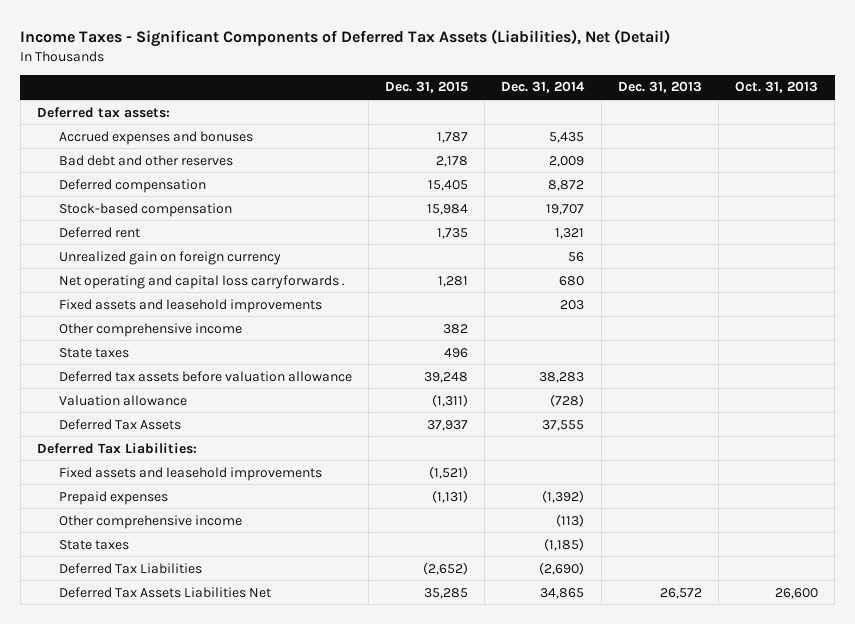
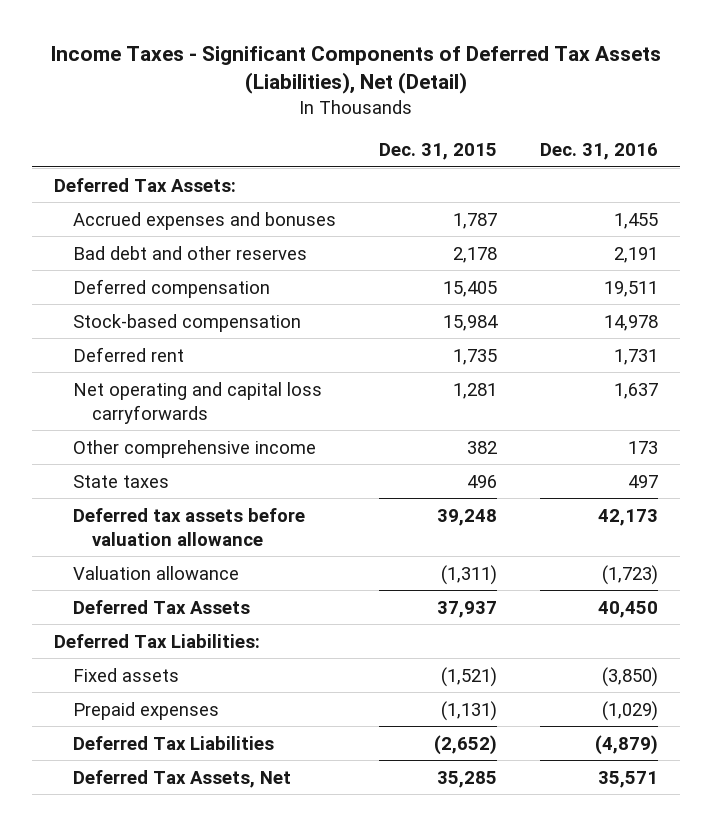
[501,81,586,94] Dec. 31, 2014 -> none
[617,81,702,94] Dec. 31, 2013 -> none
[735,81,819,94] Oct. 31, 2013 -> none
none -> [540,142,659,160] Dec. 31, 2016
[37,106,171,118] Deferred tax assets: -> [53,177,236,192] Deferred Tax Assets:
[58,250,281,265] Unrealized gain on foreign currency -> none
[58,298,322,313] Fixed assets and leasehold improvements -> none
[58,274,345,289] Net operating and capital loss carryforwards . -> [73,381,323,424] Net operating and capital loss carryforwards
[58,466,322,481] Fixed assets and leasehold improvements -> [73,667,180,682] Fixed assets
[58,514,242,529] Other comprehensive income -> none
[58,539,129,550] State taxes -> none
[58,586,271,598] Deferred Tax Assets Liabilities Net -> [73,769,292,788] Deferred Tax Assets, Net

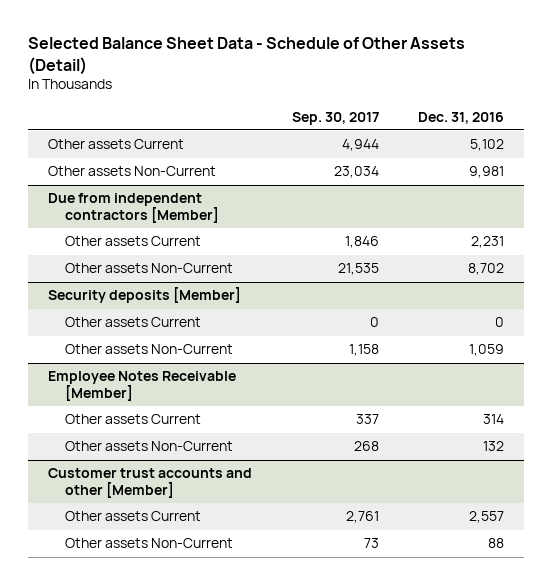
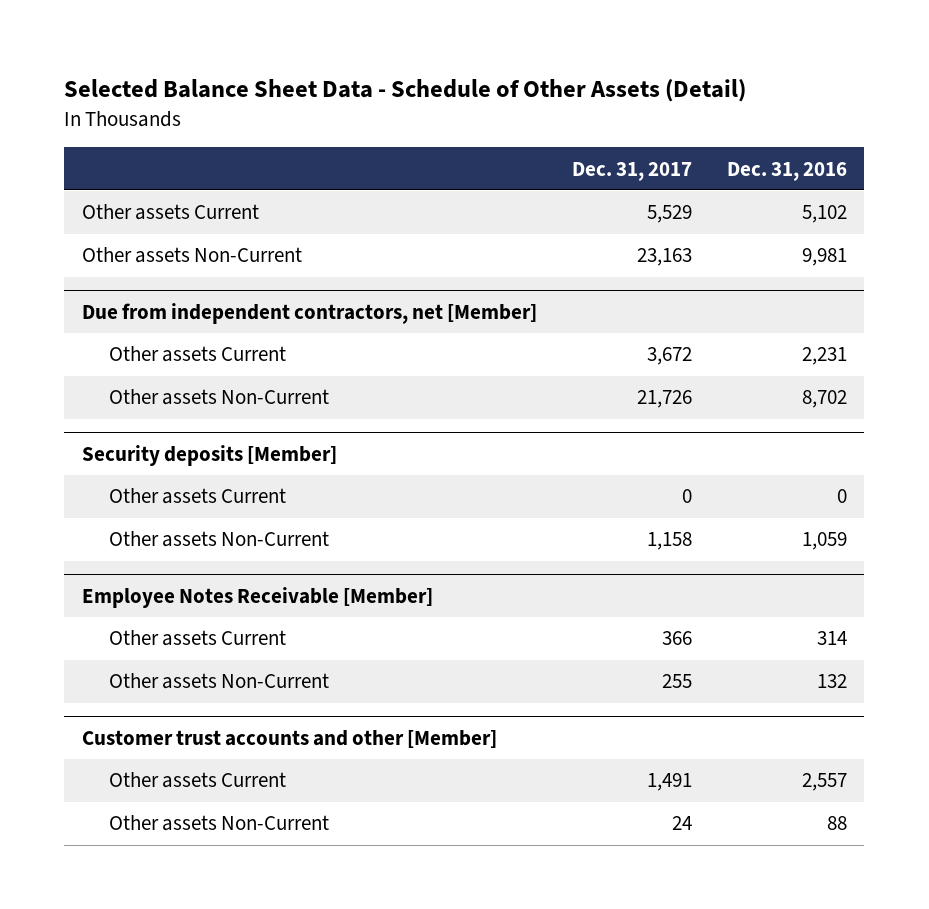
[291,111,379,125] Sep. 30, 2017 -> none
none -> [571,161,692,181] Dec. 31, 2017
[47,193,219,223] Due from independent contractors [Member] -> [81,302,537,324] Due from independent contractors, net [Member]

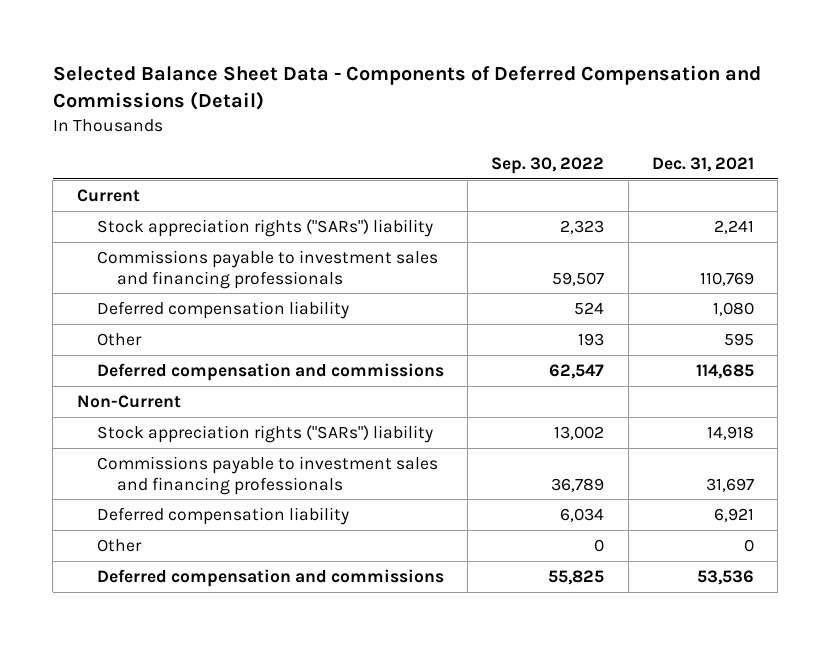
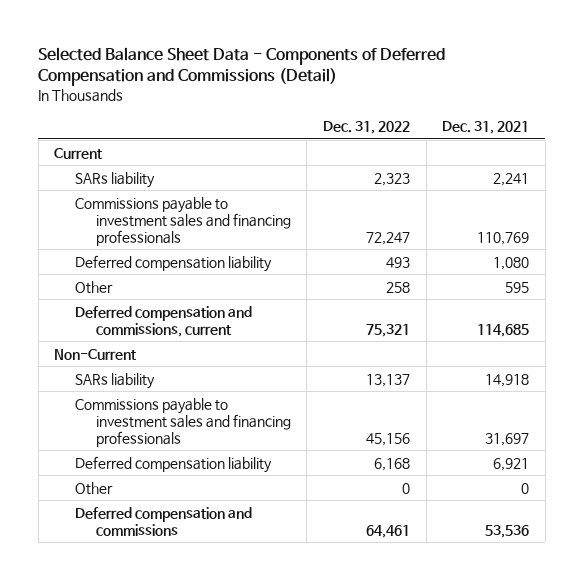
[491,156,605,174] Sep. 30, 2022 -> none
none -> [322,121,410,135] Dec. 31, 2022
[96,218,433,237] Stock appreciation rights ("SARs") liability -> [74,171,155,188] SARs liability
[96,362,444,381] Deferred compensation and commissions -> [74,305,252,337] Deferred compensation and commissions, current
[96,424,433,443] Stock appreciation rights ("SARs") liability -> [74,372,155,389] SARs liability

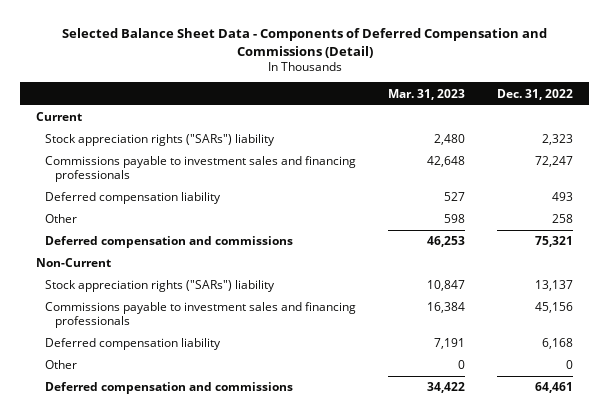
[442,121,530,135] Dec. 31, 2021 -> none
none -> [388,88,466,100] Mar. 31, 2023
[74,171,155,188] SARs liability -> [45,134,276,147] Stock appreciation rights ("SARs") liability
[74,305,252,337] Deferred compensation and commissions, current -> [45,236,294,249] Deferred compensation and commissions
[74,372,155,389] SARs liability -> [45,280,276,293] Stock appreciation rights ("SARs") liability

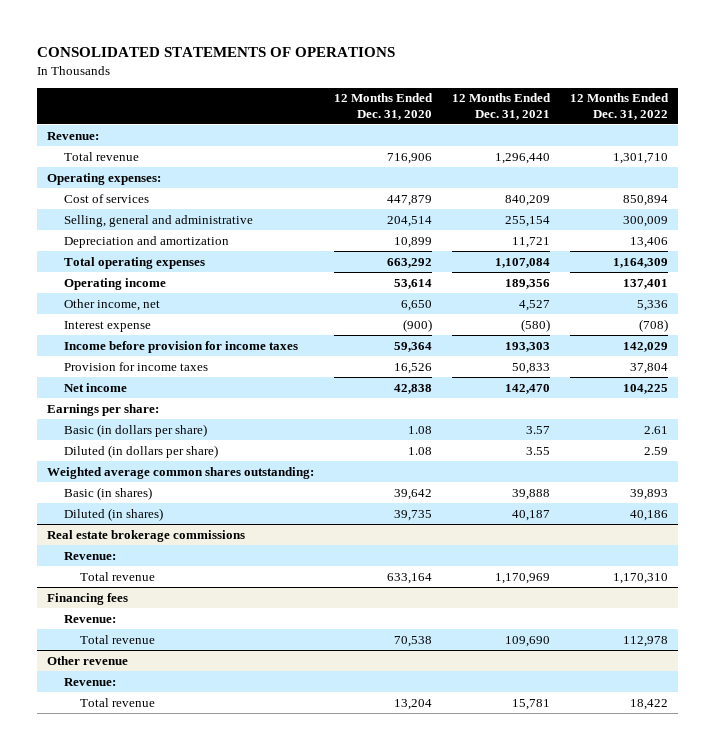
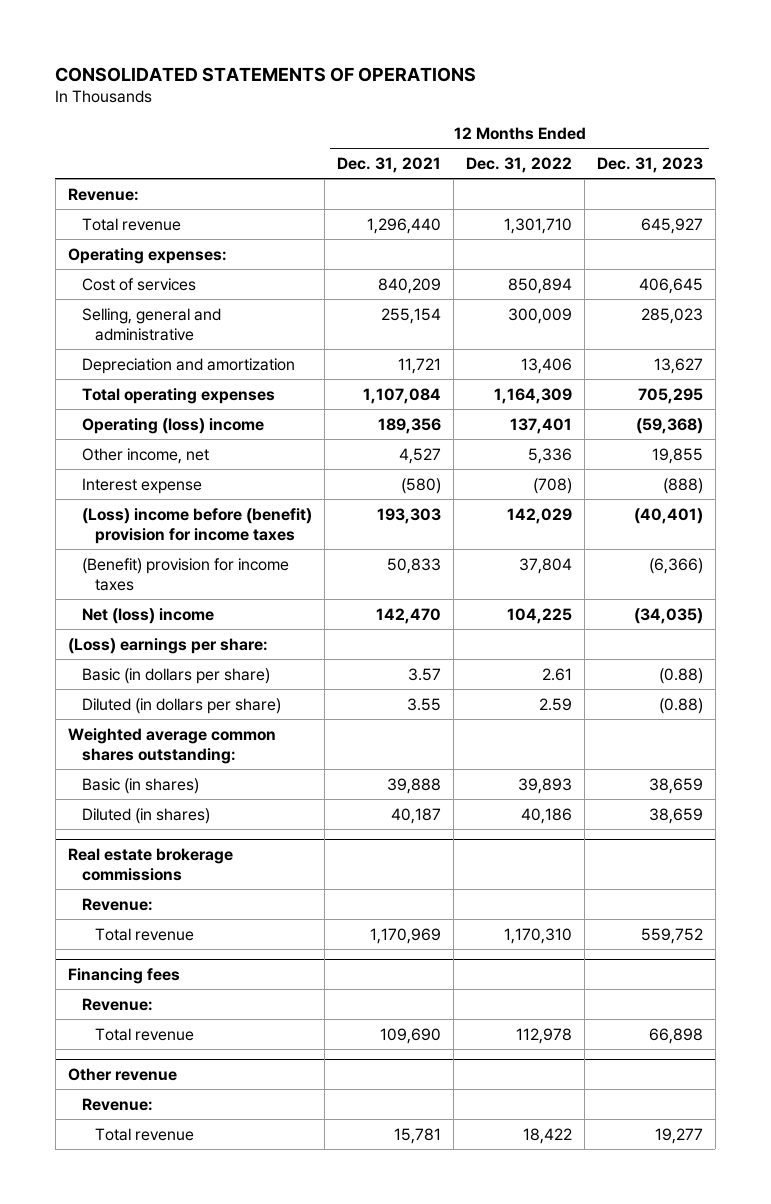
[334,93,434,120] 12 Months Ended Dec. 31, 2020 -> none
none -> [596,157,703,174] Dec. 31, 2023
[63,277,166,290] Operating income -> [81,417,264,434] Operating (loss) income
[63,340,298,353] Income before provision for income taxes -> [81,507,312,544] (Loss) income before (benefit) provision for income taxes
[63,361,208,371] Provision for income taxes -> [81,557,289,591] (Benefit) provision for income taxes
[63,382,127,392] Net income -> [81,607,214,624] Net (loss) income
[47,403,160,416] Earnings per share: -> [67,637,268,654] (Loss) earnings per share:

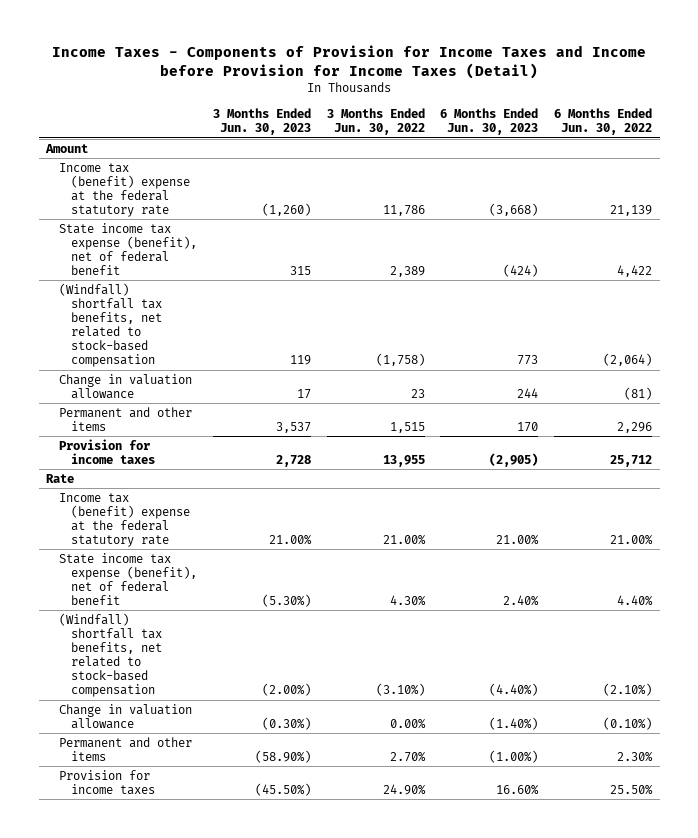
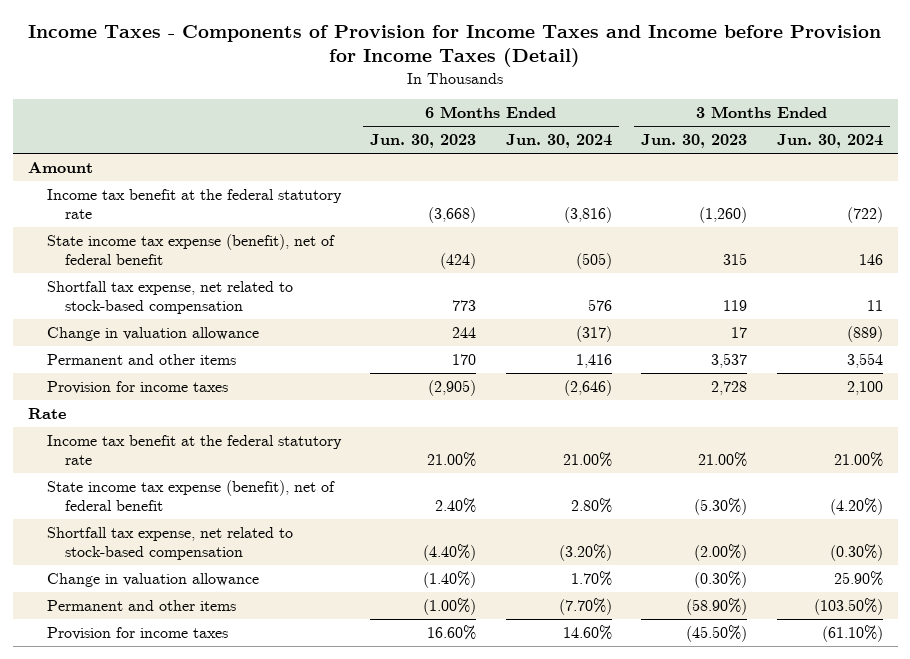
[326,108,425,136] 3 Months Ended Jun. 30, 2022 -> none
[553,108,652,136] 6 Months Ended Jun. 30, 2022 -> none
none -> [505,134,612,149] Jun. 30, 2024
none -> [776,134,883,149] Jun. 30, 2024
[58,162,191,218] Income tax (benefit) expense at the federal statutory rate -> [46,188,342,219] Income tax benefit at the federal statutory rate
[58,282,163,368] (Windfall) shortfall tax benefits, net related to stock-based compensation -> [46,280,293,314] Shortfall tax expense, net related to stock-based compensation
[58,492,191,548] Income tax (benefit) expense at the federal statutory rate -> [46,434,342,465] Income tax benefit at the federal statutory rate
[58,612,163,698] (Windfall) shortfall tax benefits, net related to stock-based compensation -> [46,526,293,560] Shortfall tax expense, net related to stock-based compensation

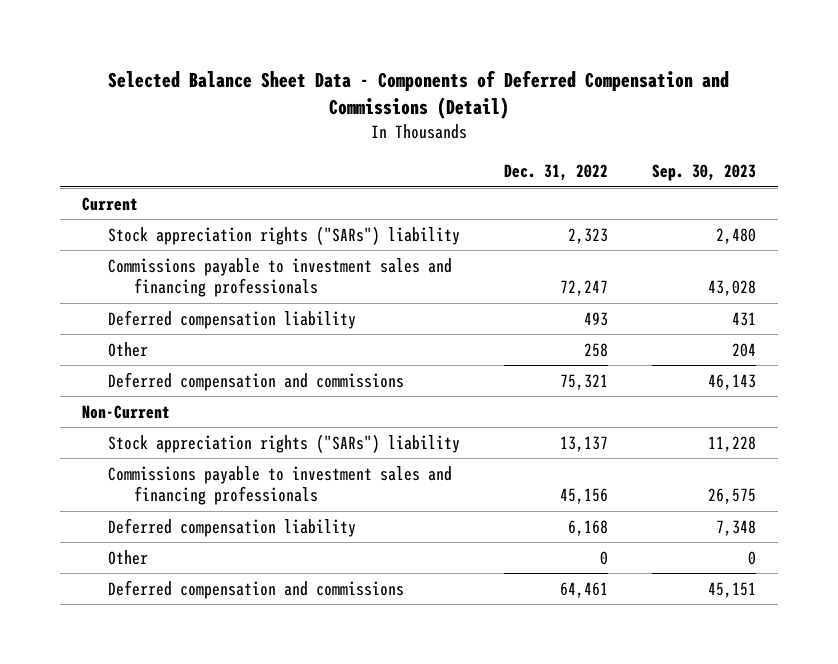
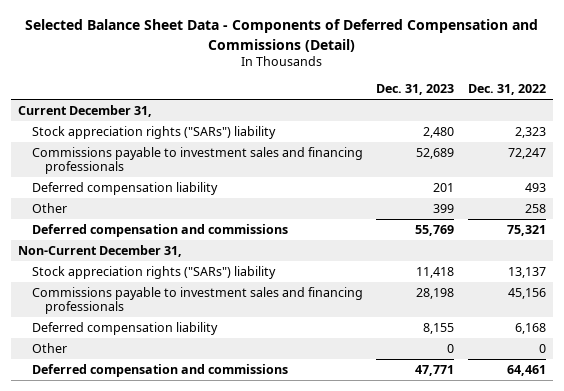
[652,164,757,182] Sep. 30, 2023 -> none
none -> [376,84,455,96] Dec. 31, 2023
[81,196,138,211] Current -> [18,104,153,117] Current December 31,
[81,404,170,419] Non-Current -> [18,244,183,257] Non-Current December 31,

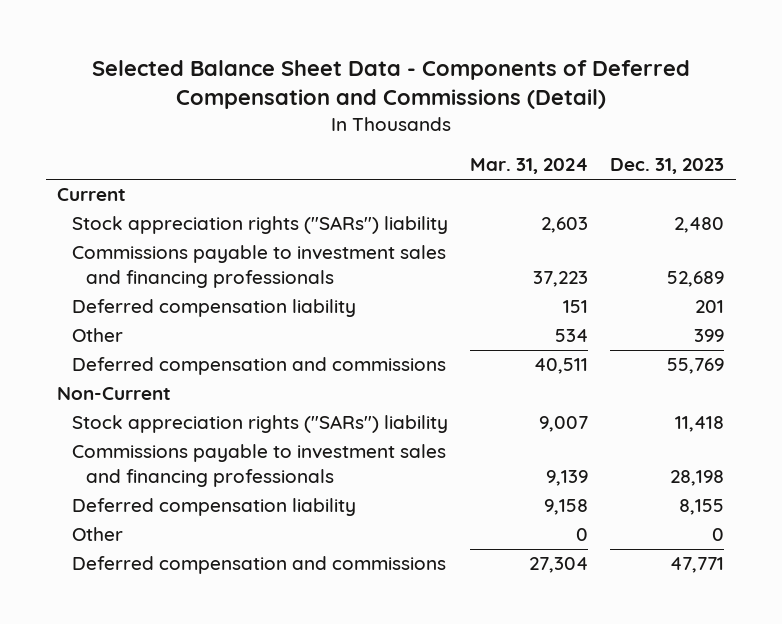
[467,84,546,96] Dec. 31, 2022 -> none
none -> [469,158,588,175] Mar. 31, 2024
[18,104,153,117] Current December 31, -> [57,188,127,202] Current
[18,244,183,257] Non-Current December 31, -> [57,387,172,401] Non-Current

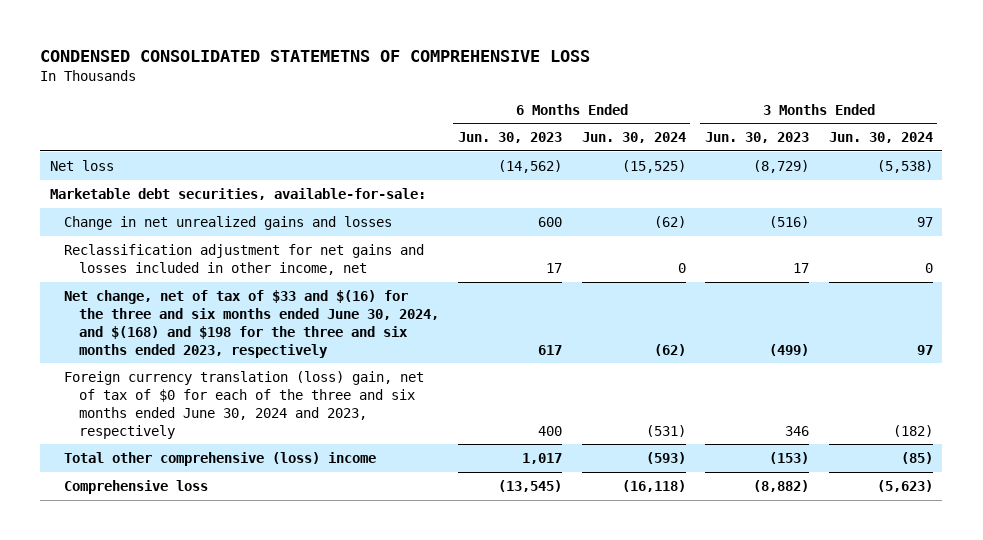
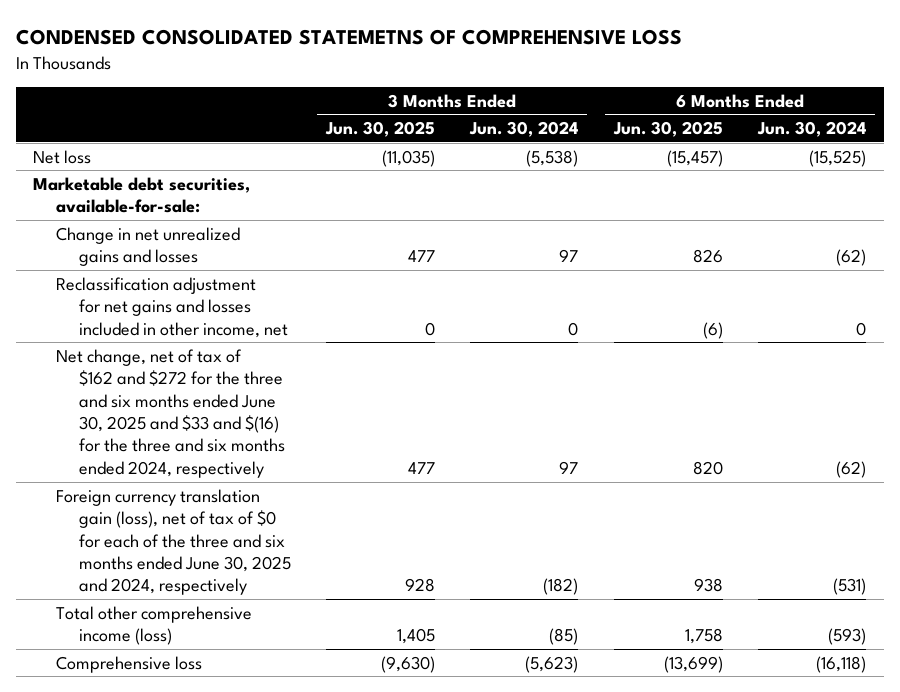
[458,132,563,144] Jun. 30, 2023 -> none
[705,132,810,144] Jun. 30, 2023 -> none
none -> [325,121,436,138] Jun. 30, 2025
none -> [612,121,723,138] Jun. 30, 2025
[64,289,439,358] Net change, net of tax of $33 and $(16) for the three and six months ended June 30, 2024, and $(168) and $198 for the three and six months ended 2023, respectively -> [56,348,285,478] Net change, net of tax of $162 and $272 for the three and six months ended June 30, 2025 and $33 and $(16) for the three and six months ended 2024, respectively
[64,370,425,439] Foreign currency translation (loss) gain, net of tax of $0 for each of the three and six months ended June 30, 2024 and 2023, respectively -> [56,488,291,596] Foreign currency translation gain (loss), net of tax of $0 for each of the three and six months ended June 30, 2025 and 2024, respectively
[64,451,377,466] Total other comprehensive (loss) income -> [56,605,253,646] Total other comprehensive income (loss)

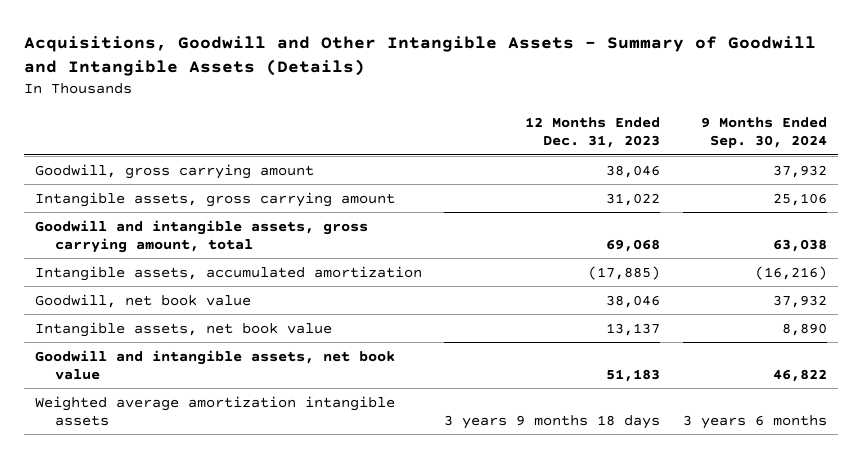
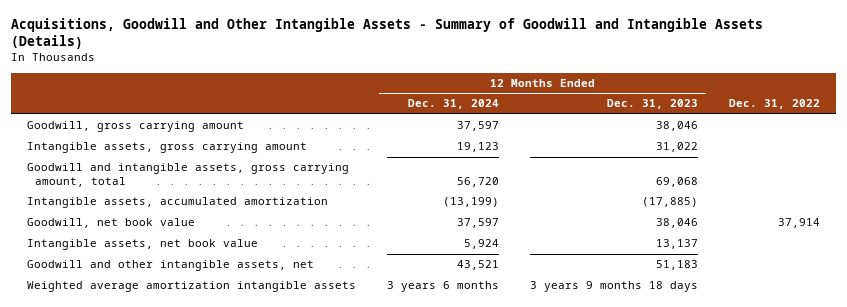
[700,117,827,148] 9 Months Ended Sep. 30, 2024 -> none
none -> [408,99,500,110] Dec. 31, 2024
none -> [729,99,821,110] Dec. 31, 2022
[35,349,396,380] Goodwill and intangible assets, net book value -> [27,260,315,272] Goodwill and other intangible assets, net

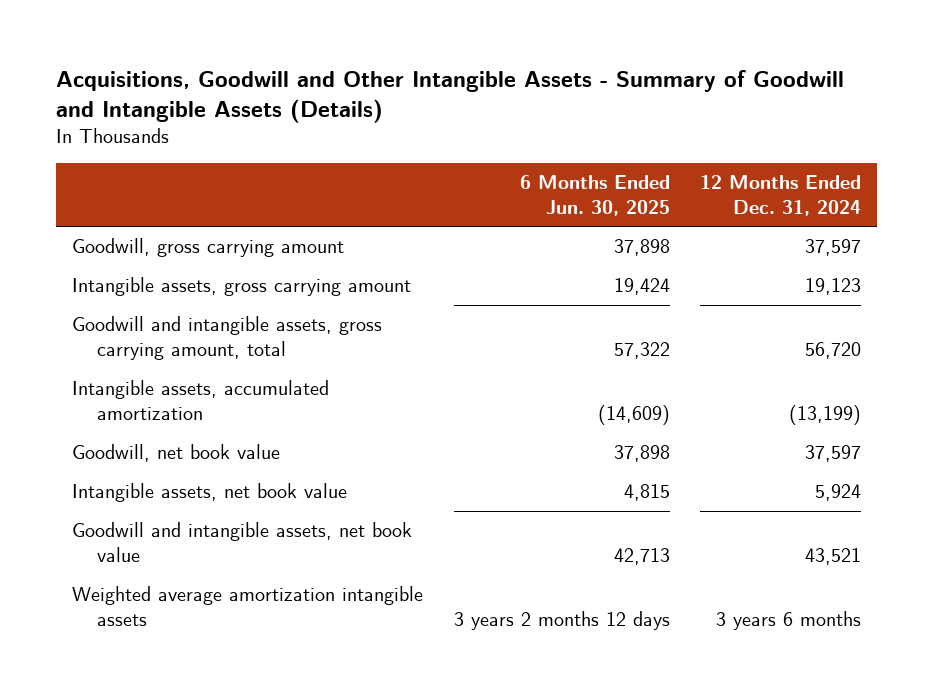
[607,99,699,110] Dec. 31, 2023 -> none
[729,99,821,110] Dec. 31, 2022 -> none
none -> [519,174,670,216] 6 Months Ended Jun. 30, 2025
[27,260,315,272] Goodwill and other intangible assets, net -> [71,522,412,563] Goodwill and intangible assets, net book value

